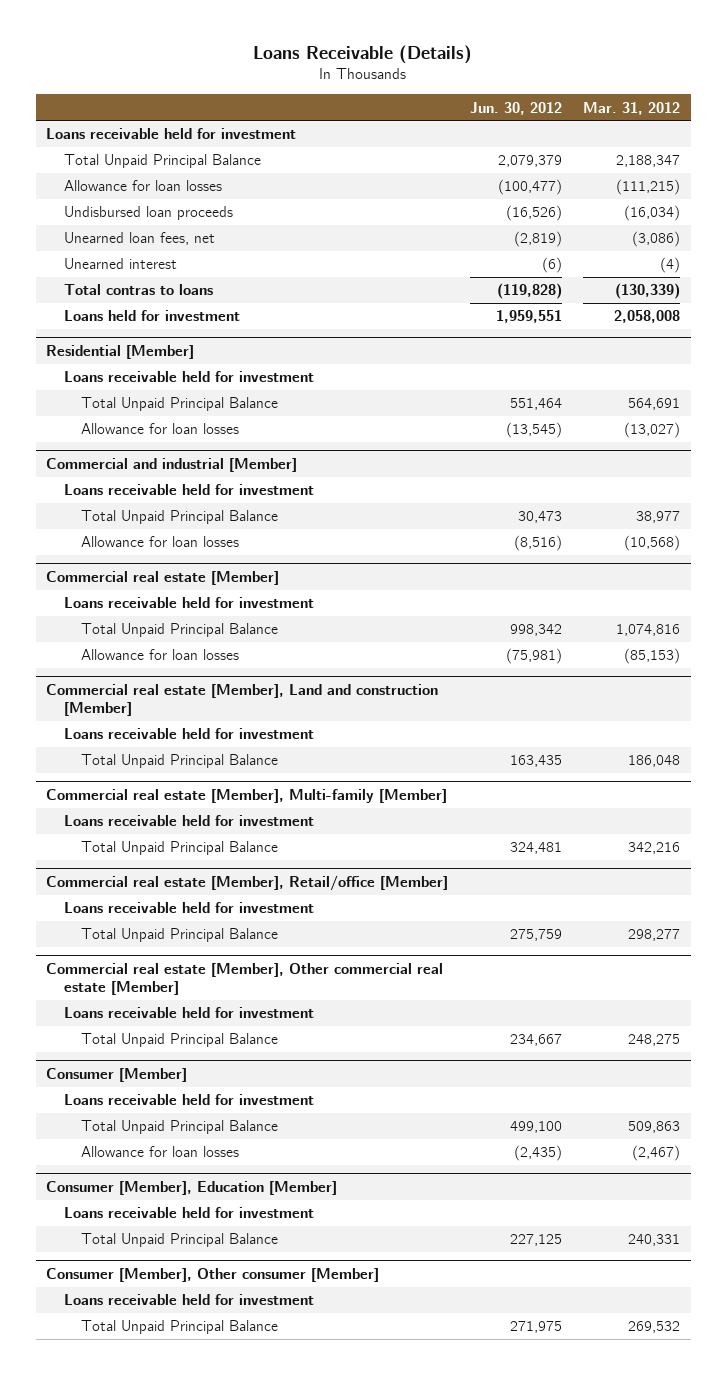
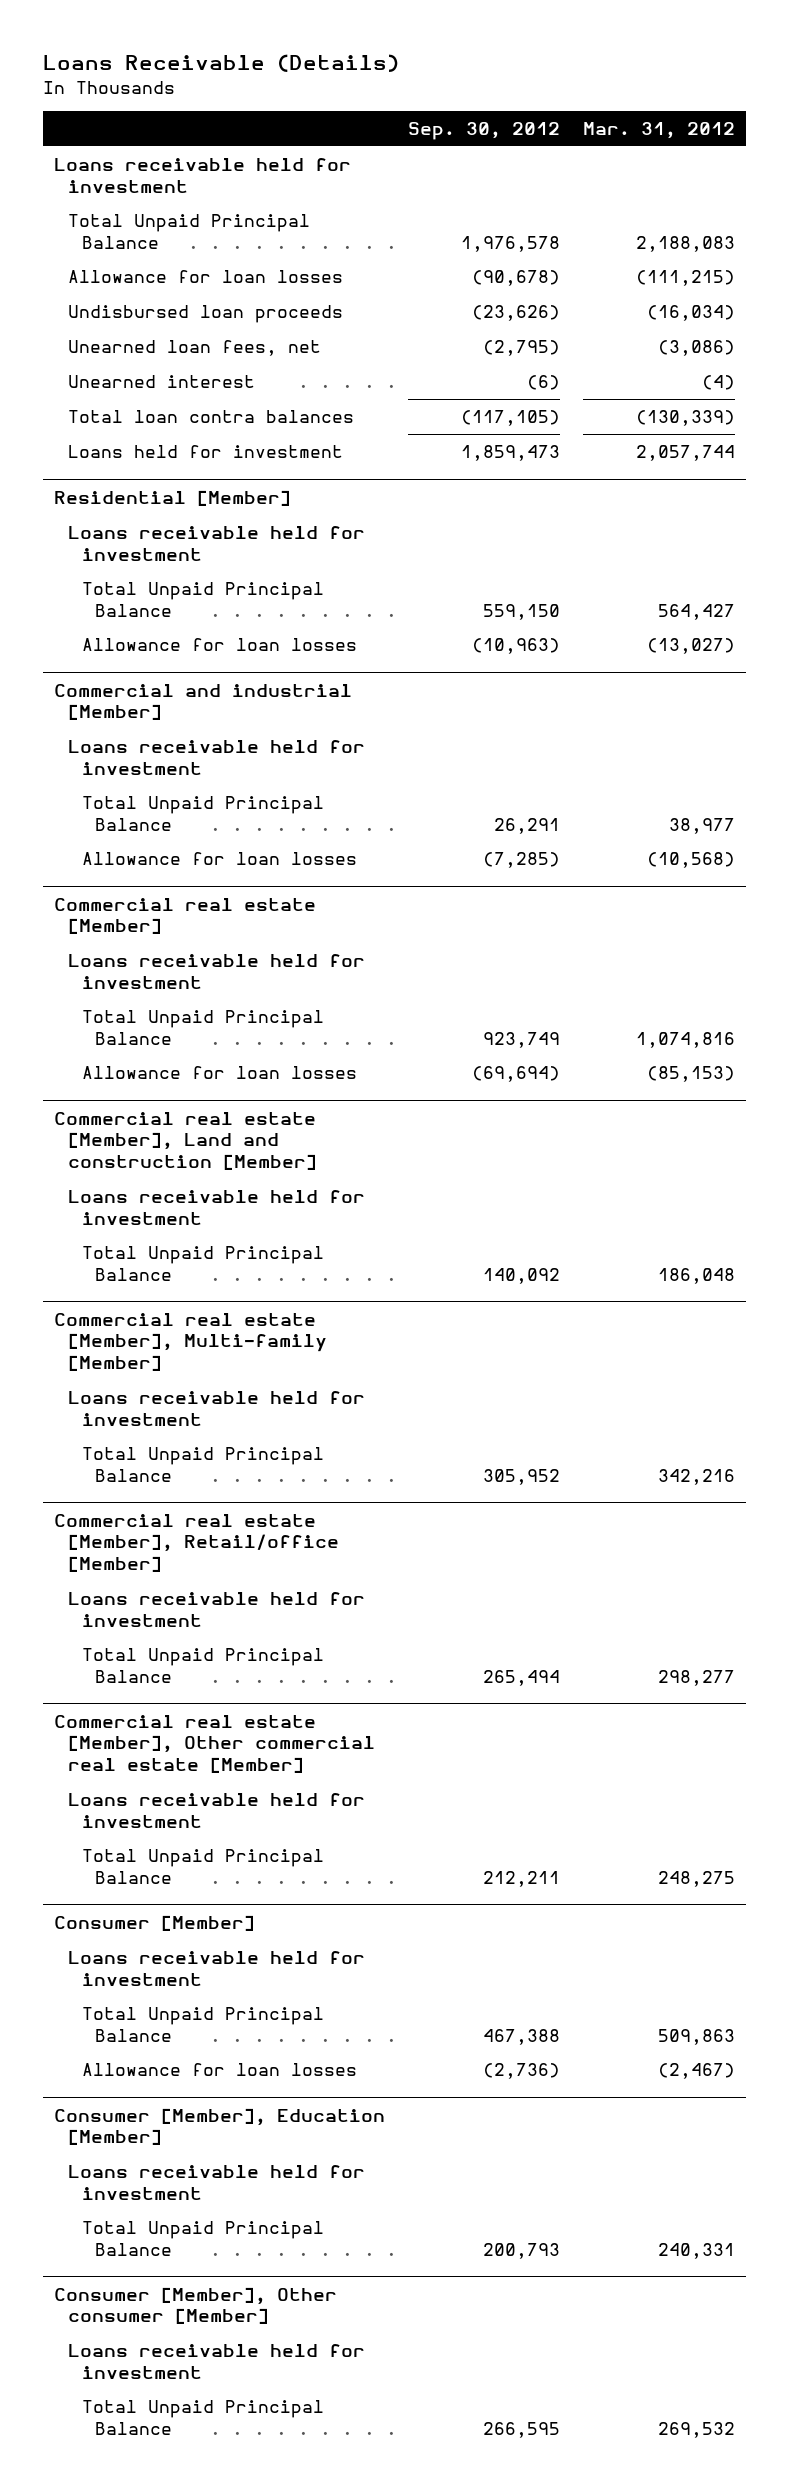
[469,101,562,115] Jun. 30, 2012 -> none
none -> [408,122,561,141] Sep. 30, 2012
[615,155,680,168] 2,188,347 -> [635,235,735,252] 2,188,083
[63,284,213,296] Total contras to loans -> [67,410,354,424] Total loan contra balances
[613,310,680,324] 2,058,008 -> [635,445,735,462] 2,057,744
[627,398,680,411] 564,691 -> [657,603,735,620] 564,427

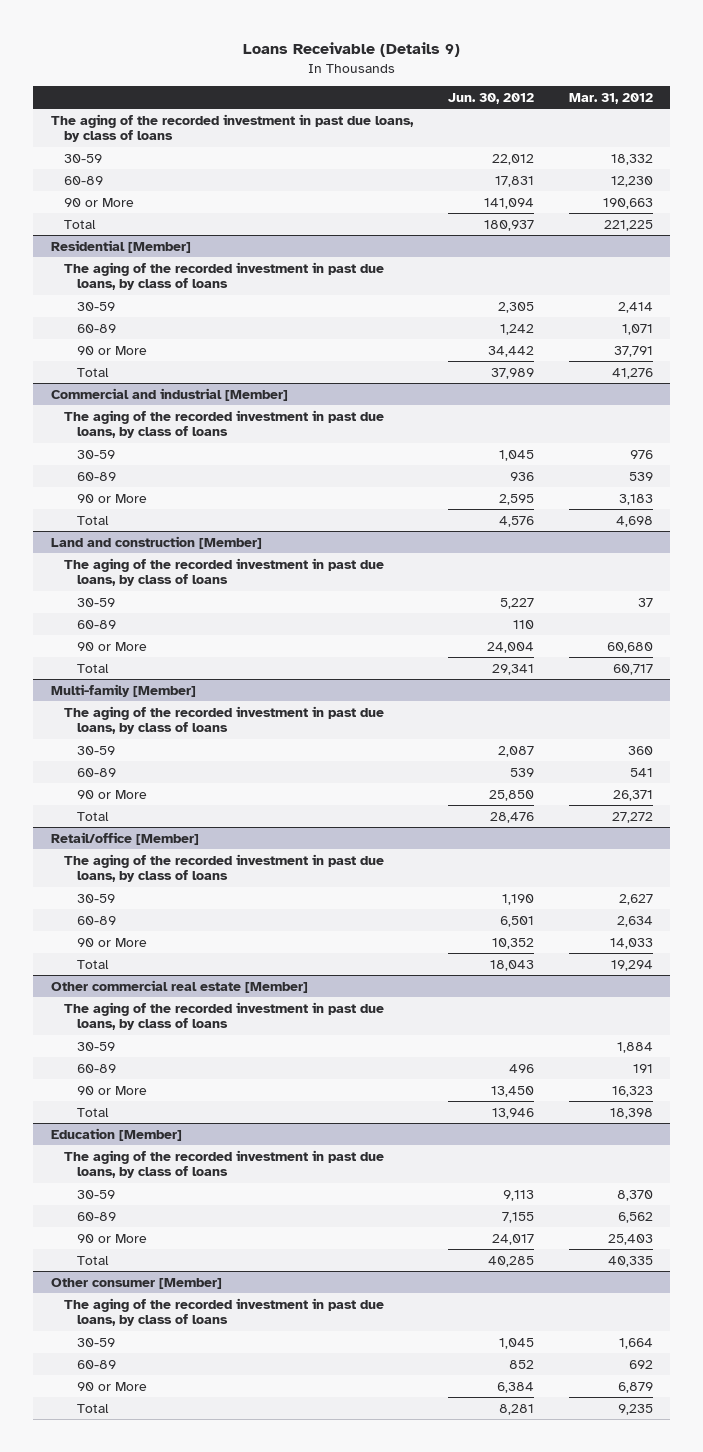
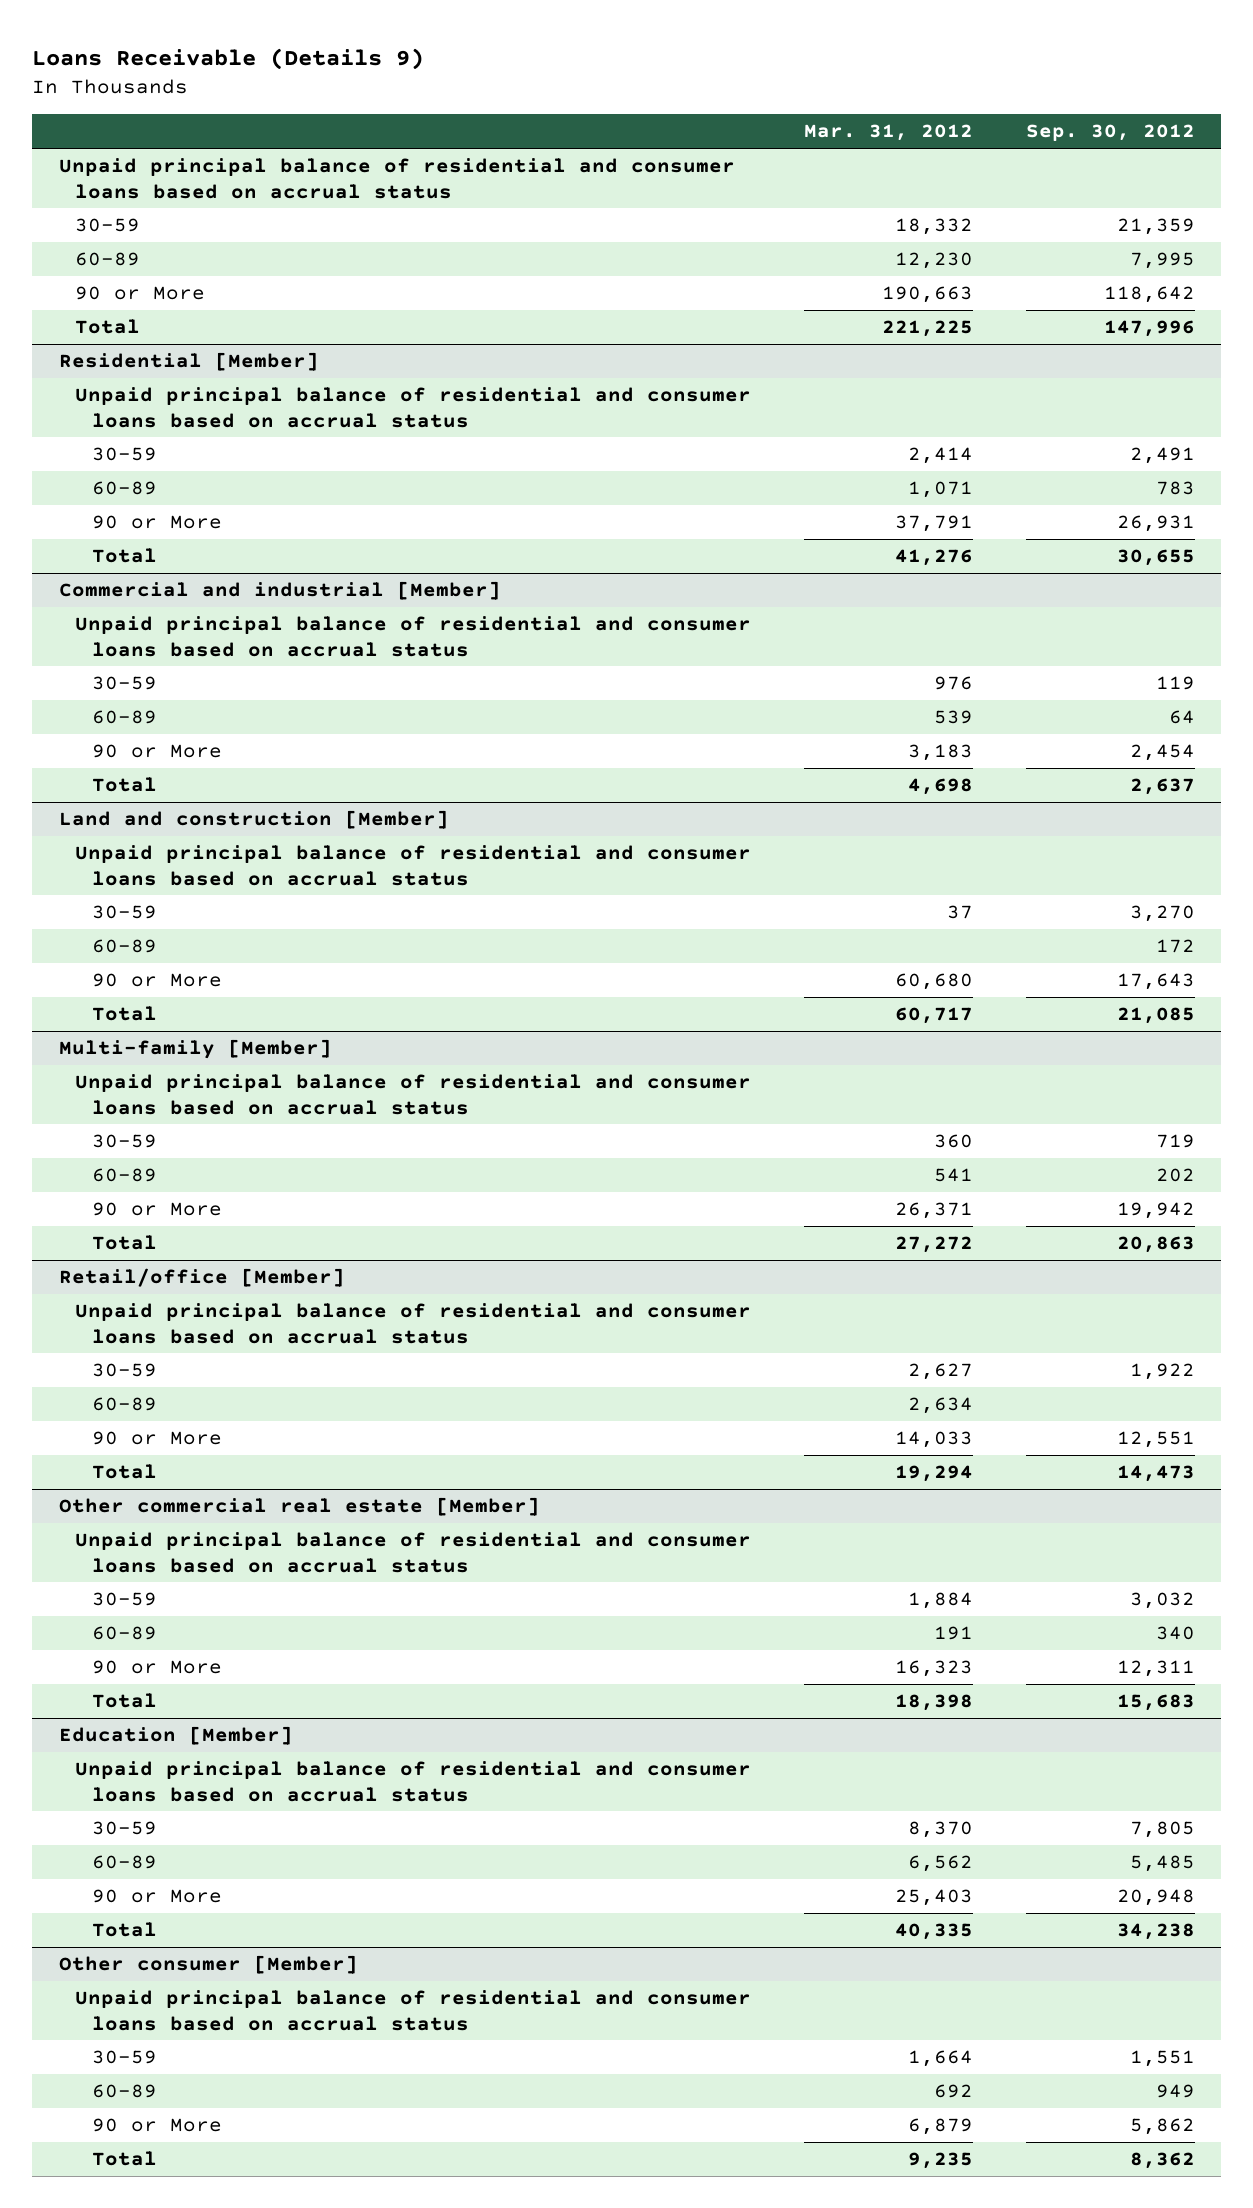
[447,92,534,104] Jun. 30, 2012 -> none
none -> [1025,124,1195,142] Sep. 30, 2012
[50,113,414,143] The aging of the recorded investment in past due loans, by class of loans -> [58,158,735,199] Unpaid principal balance of residential and consumer loans based on accrual status
[63,261,384,291] The aging of the recorded investment in past due loans, by class of loans -> [75,387,752,428] Unpaid principal balance of residential and consumer loans based on accrual status
[63,409,384,439] The aging of the recorded investment in past due loans, by class of loans -> [75,616,752,657] Unpaid principal balance of residential and consumer loans based on accrual status
[63,557,384,587] The aging of the recorded investment in past due loans, by class of loans -> [75,845,752,886] Unpaid principal balance of residential and consumer loans based on accrual status
[63,705,384,735] The aging of the recorded investment in past due loans, by class of loans -> [75,1074,752,1115] Unpaid principal balance of residential and consumer loans based on accrual status
[63,853,384,883] The aging of the recorded investment in past due loans, by class of loans -> [75,1303,752,1344] Unpaid principal balance of residential and consumer loans based on accrual status
[63,1001,384,1031] The aging of the recorded investment in past due loans, by class of loans -> [75,1532,752,1573] Unpaid principal balance of residential and consumer loans based on accrual status
[63,1149,384,1179] The aging of the recorded investment in past due loans, by class of loans -> [75,1761,752,1802] Unpaid principal balance of residential and consumer loans based on accrual status
[63,1297,384,1327] The aging of the recorded investment in past due loans, by class of loans -> [75,1990,752,2031] Unpaid principal balance of residential and consumer loans based on accrual status

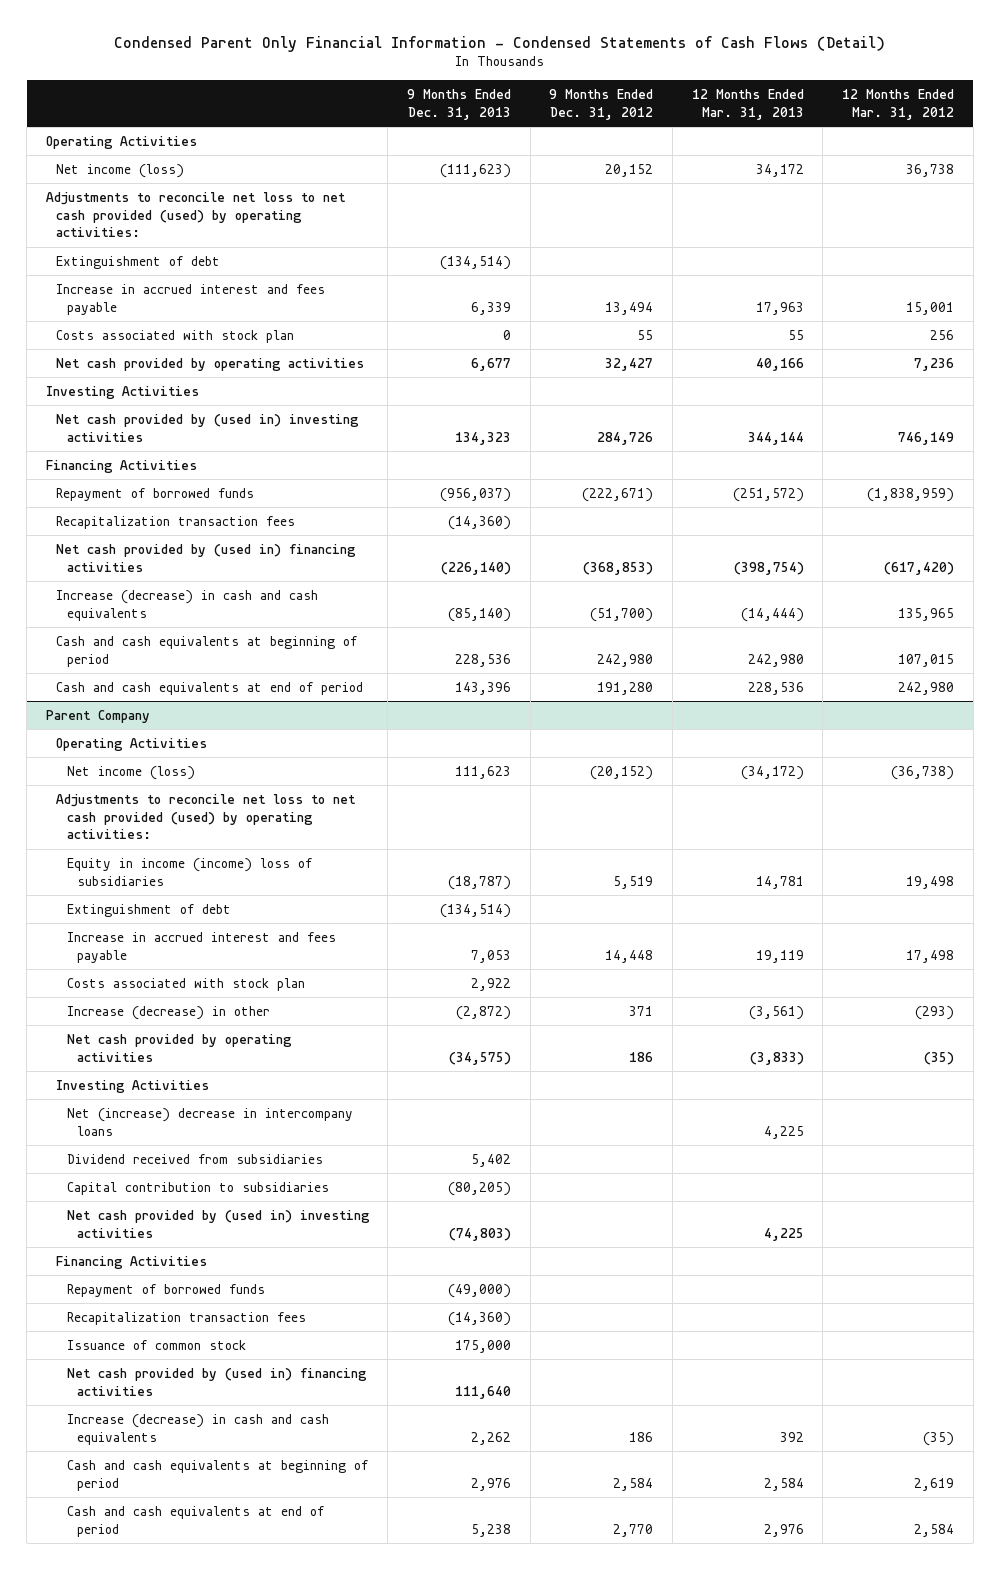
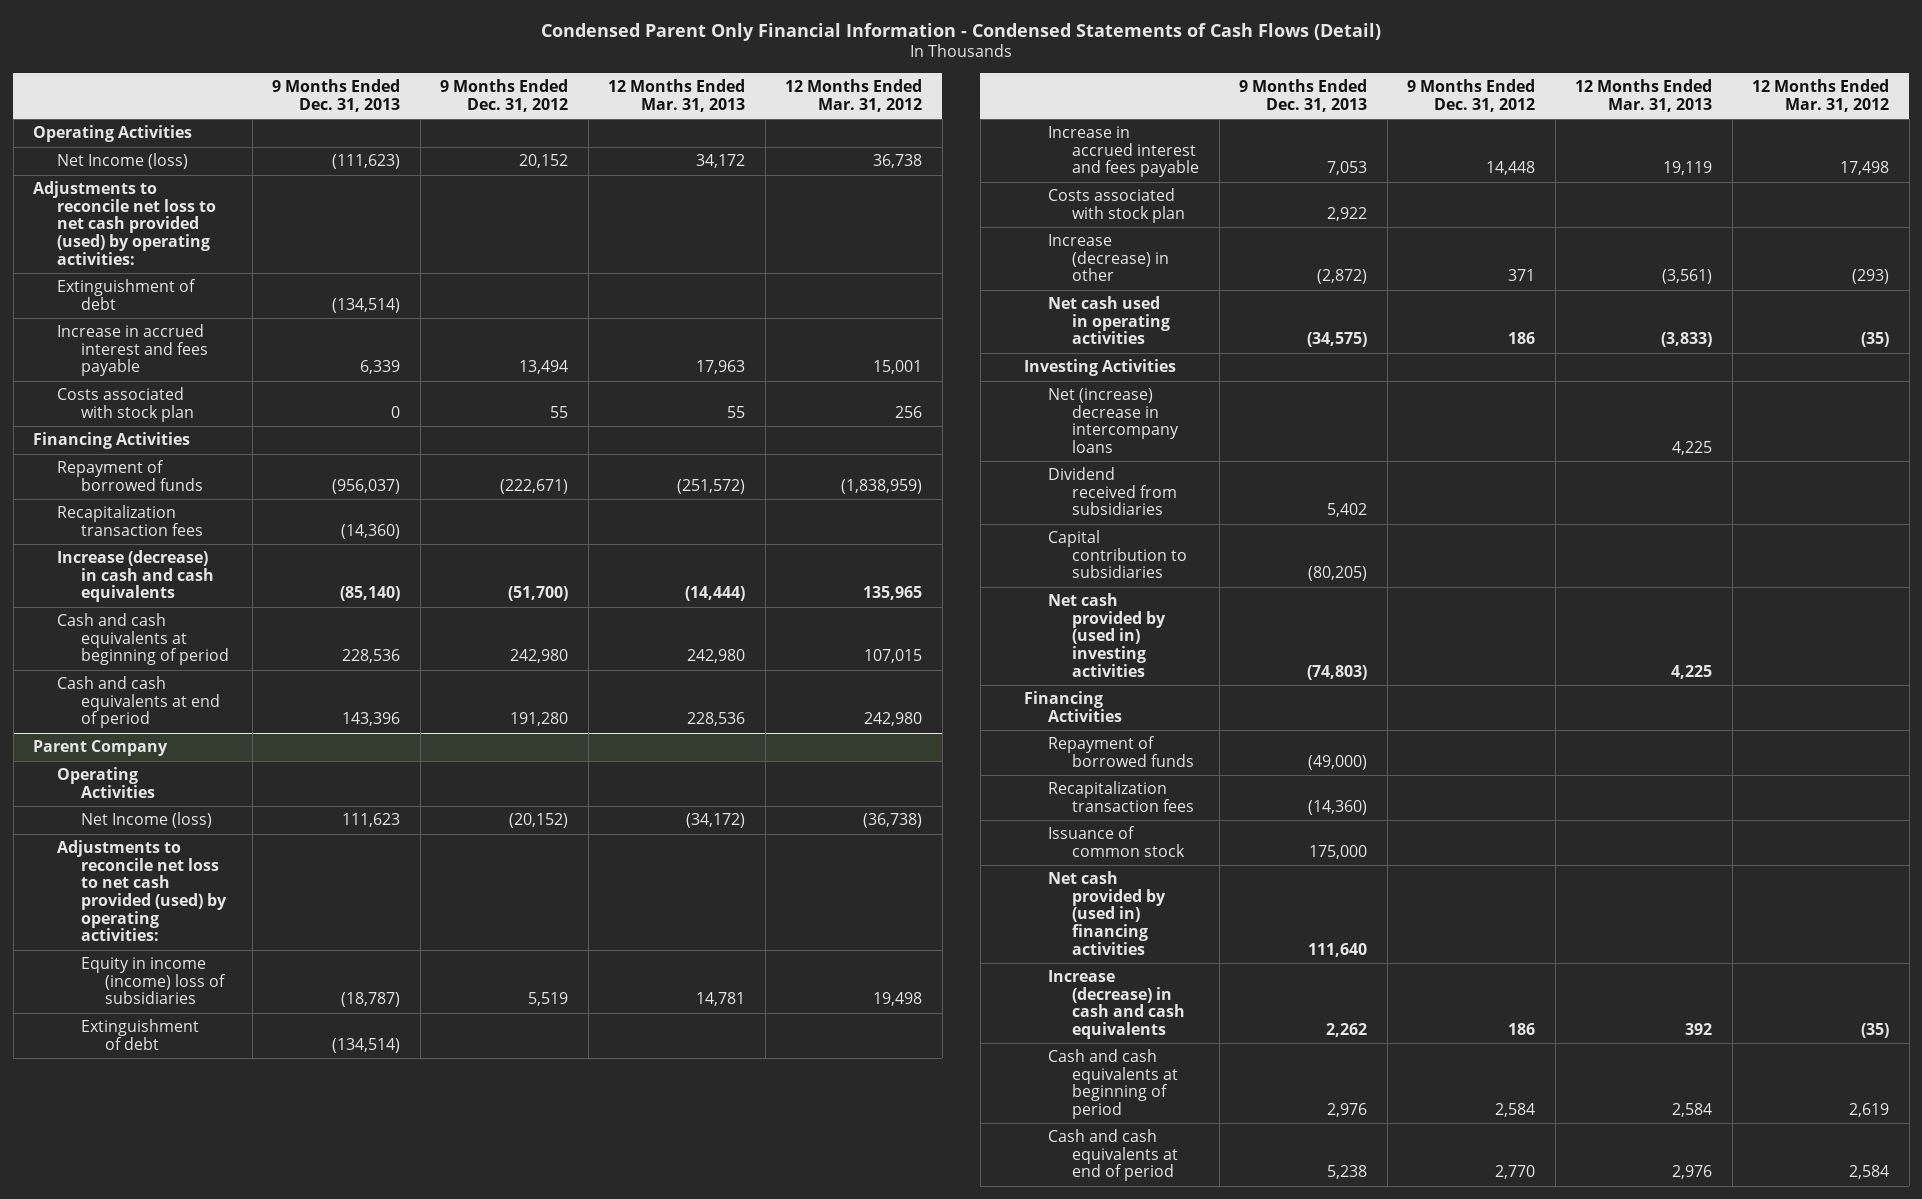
[56,163,185,178] Net income (loss) -> [57,153,189,170] Net Income (loss)
[56,357,365,371] Net cash provided by operating activities -> none
[45,385,199,399] Investing Activities -> none
[56,413,360,442] Net cash provided by (used in) investing activities -> none
[56,543,357,572] Net cash provided by (used in) financing activities -> none
[66,765,195,780] Net income (loss) -> [81,812,213,829] Net Income (loss)
[66,1033,292,1062] Net cash provided by operating activities -> [1048,296,1171,345] Net cash used in operating activities

